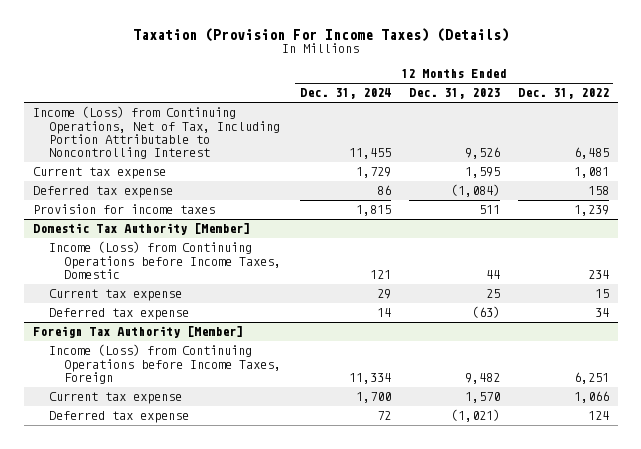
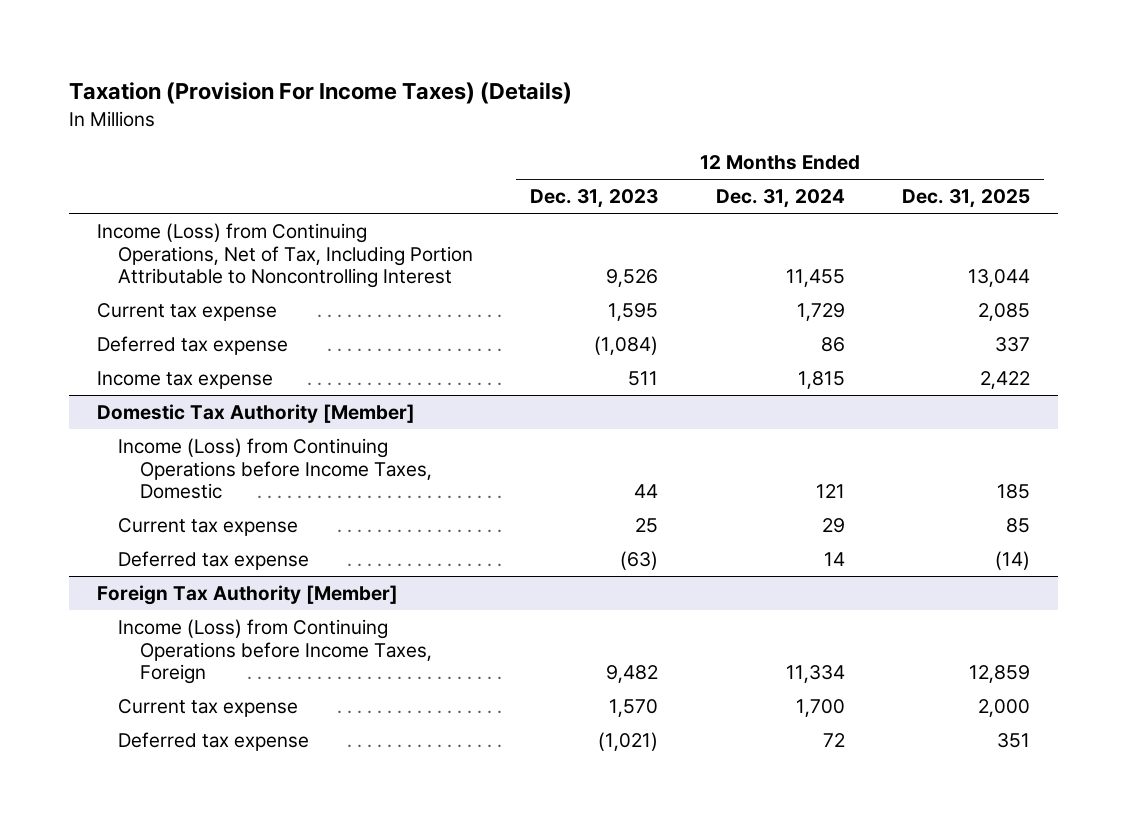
[517,88,609,100] Dec. 31, 2022 -> none
none -> [901,189,1030,209] Dec. 31, 2025
[32,204,215,215] Provision for income taxes -> [97,370,274,389] Income tax expense

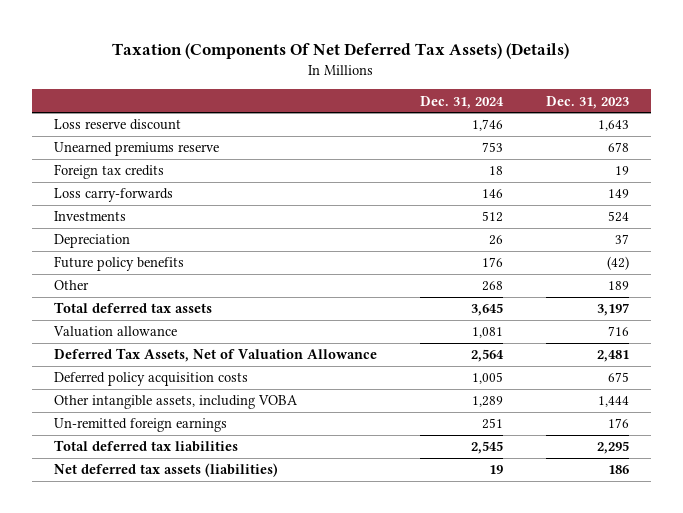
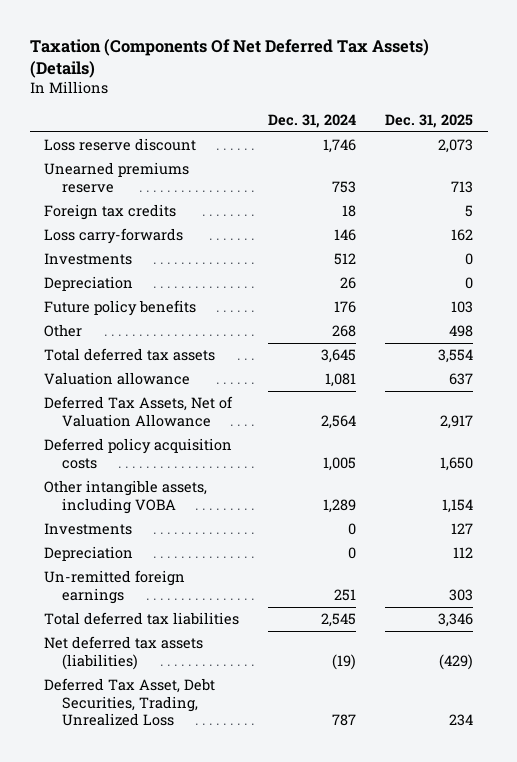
[546,95,630,109] Dec. 31, 2023 -> none
none -> [385,113,474,128] Dec. 31, 2025
none -> [44,523,133,536] Investments
none -> [44,546,134,562] Depreciation
[488,465,503,475] 19 -> [332,653,357,670] (19)
none -> [44,678,216,726] Deferred Tax Asset, Debt Securities, Trading, Unrealized Loss

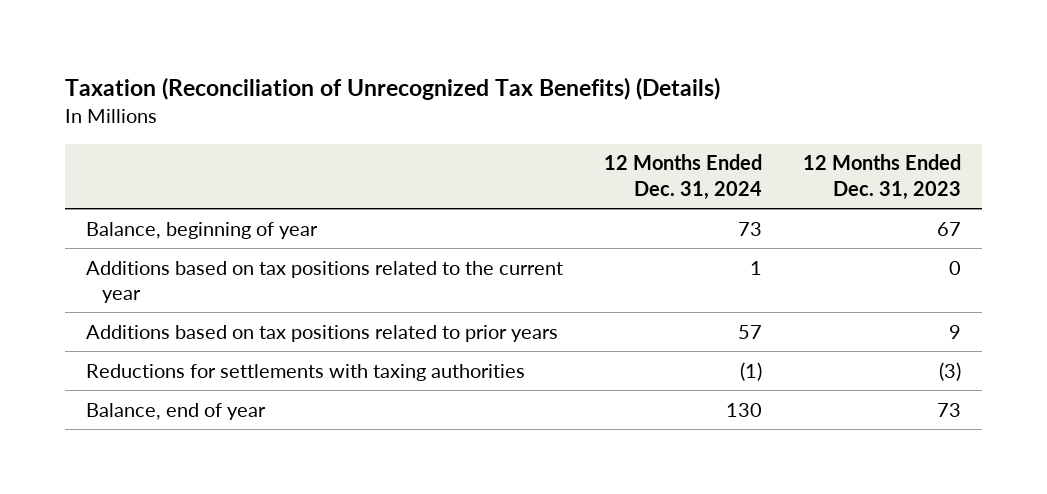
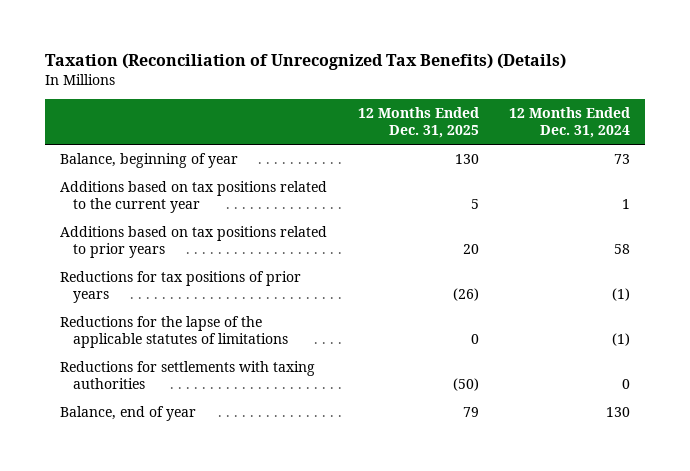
[803,154,962,200] 12 Months Ended Dec. 31, 2023 -> none
none -> [357,107,479,139] 12 Months Ended Dec. 31, 2025
[737,324,762,339] 57 -> [614,243,631,254] 58
none -> [60,270,302,303] Reductions for tax positions of prior years
none -> [60,315,289,348] Reductions for the lapse of the applicable statutes of limitations
[739,361,762,381] (1) -> [622,378,631,389] 0

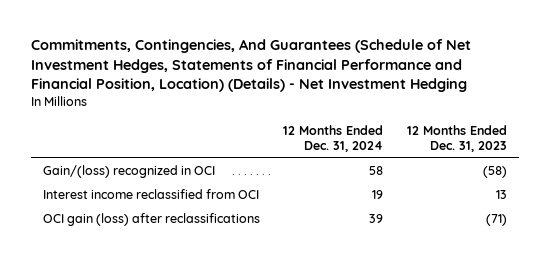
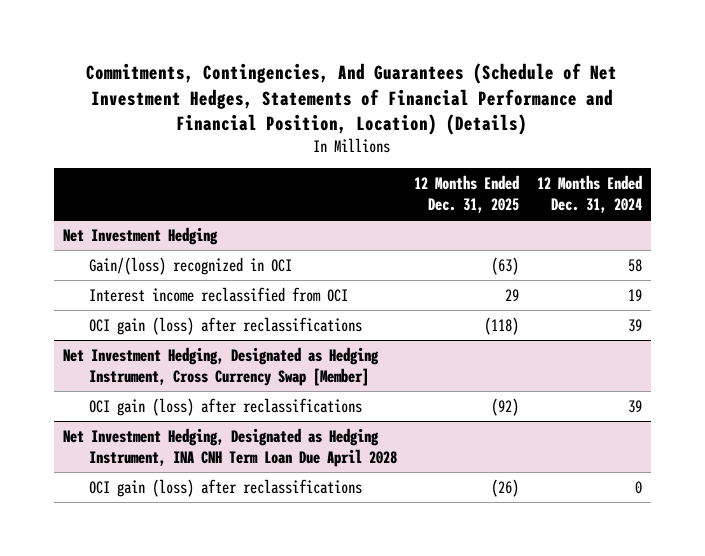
[30,39,471,93] Commitments, Contingencies, And Guarantees (Schedule of Net Investment Hedges, Statements of Financial Performance and Financial Position, Location) (Details) - Net Investment Hedging -> [86,63,618,136] Commitments, Contingencies, And Guarantees (Schedule of Net Investment Hedges, Statements of Financial Performance and Financial Position, Location) (Details)
[407,124,508,153] 12 Months Ended Dec. 31, 2023 -> none
none -> [414,175,520,214] 12 Months Ended Dec. 31, 2025
none -> [62,226,218,245] Net Investment Hedging
none -> [62,346,379,386] Net Investment Hedging, Designated as Hedging Instrument, Cross Currency Swap [Member]
none -> [88,397,362,416] OCI gain (loss) after reclassifications
none -> [62,427,397,467] Net Investment Hedging, Designated as Hedging Instrument, INA CNH Term Loan Due April 2028
none -> [88,478,362,497] OCI gain (loss) after reclassifications

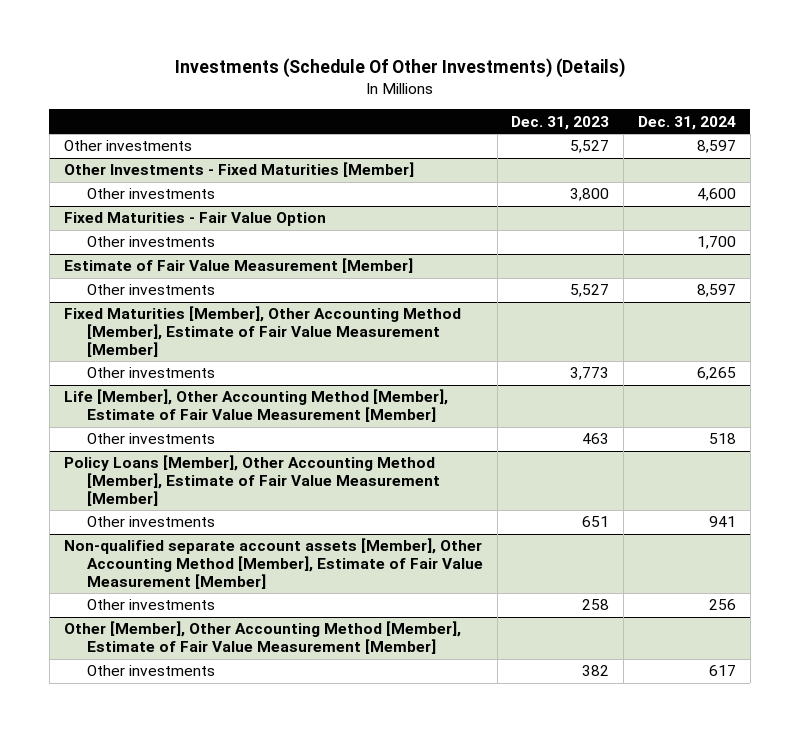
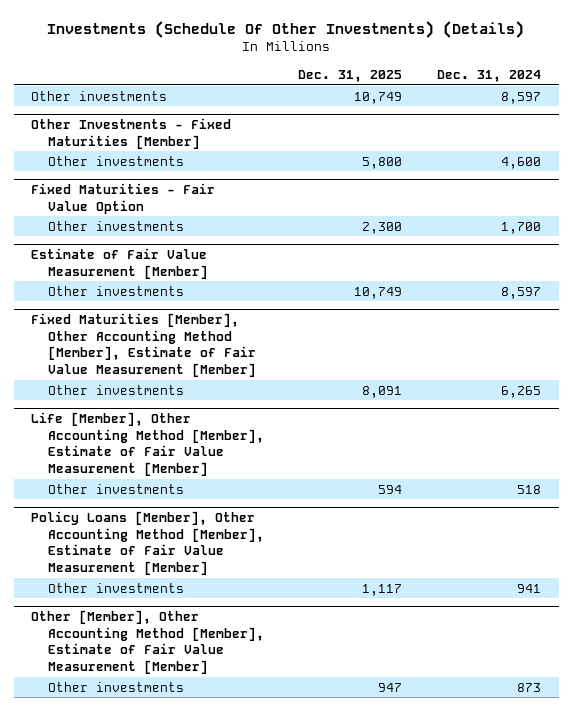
[511,115,610,130] Dec. 31, 2023 -> none
none -> [298,69,403,82] Dec. 31, 2025
[63,538,483,589] Non-qualified separate account assets [Member], Other Accounting Method [Member], Estimate of Fair Value Measurement [Member] -> none
[86,599,215,611] Other investments -> none
[708,665,736,677] 617 -> [517,682,542,692] 873

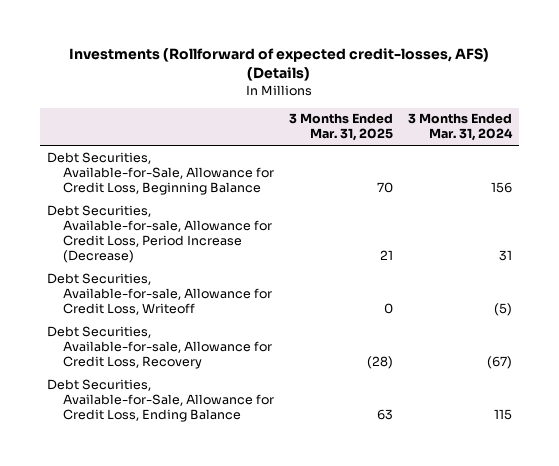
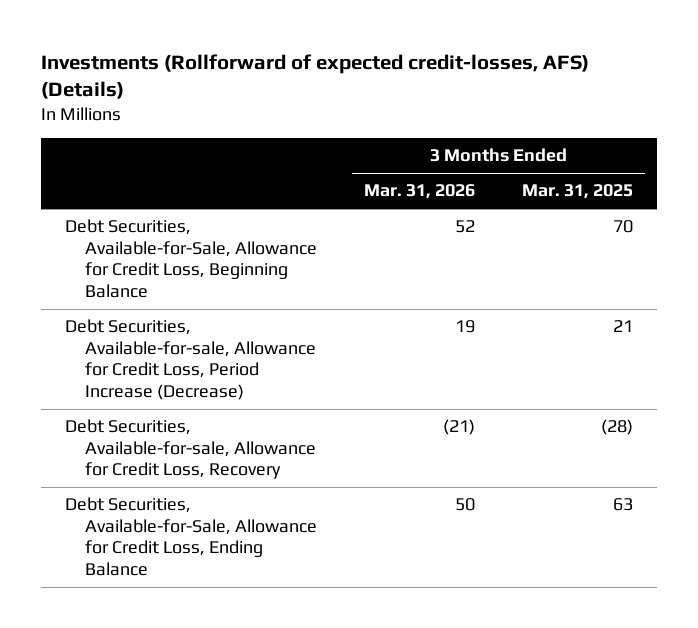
[407,113,513,142] 3 Months Ended Mar. 31, 2024 -> none
none -> [364,184,476,200] Mar. 31, 2026
[47,272,273,315] Debt Securities, Available-for-sale, Allowance for Credit Loss, Writeoff -> none

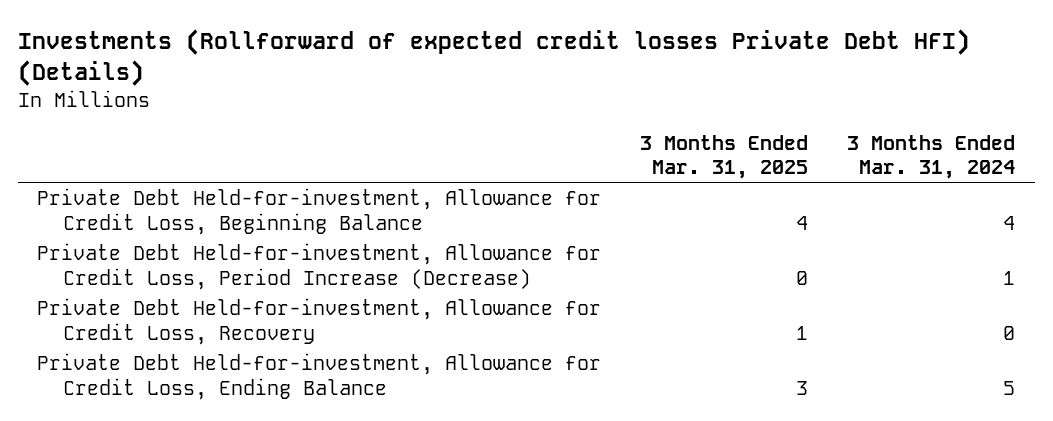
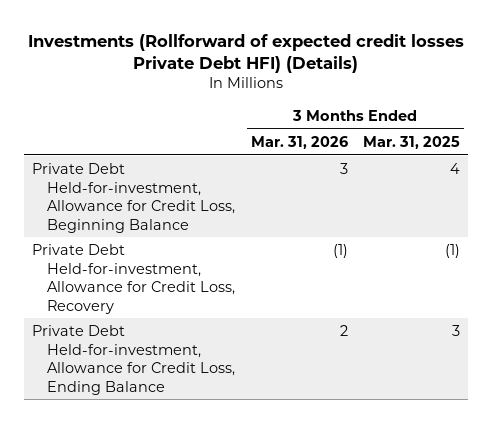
[847,134,1016,180] 3 Months Ended Mar. 31, 2024 -> none
none -> [250,135,348,149] Mar. 31, 2026
[37,243,602,290] Private Debt Held-for-investment, Allowance for Credit Loss, Period Increase (Decrease) -> none
[796,325,809,340] 1 -> [444,244,460,259] (1)

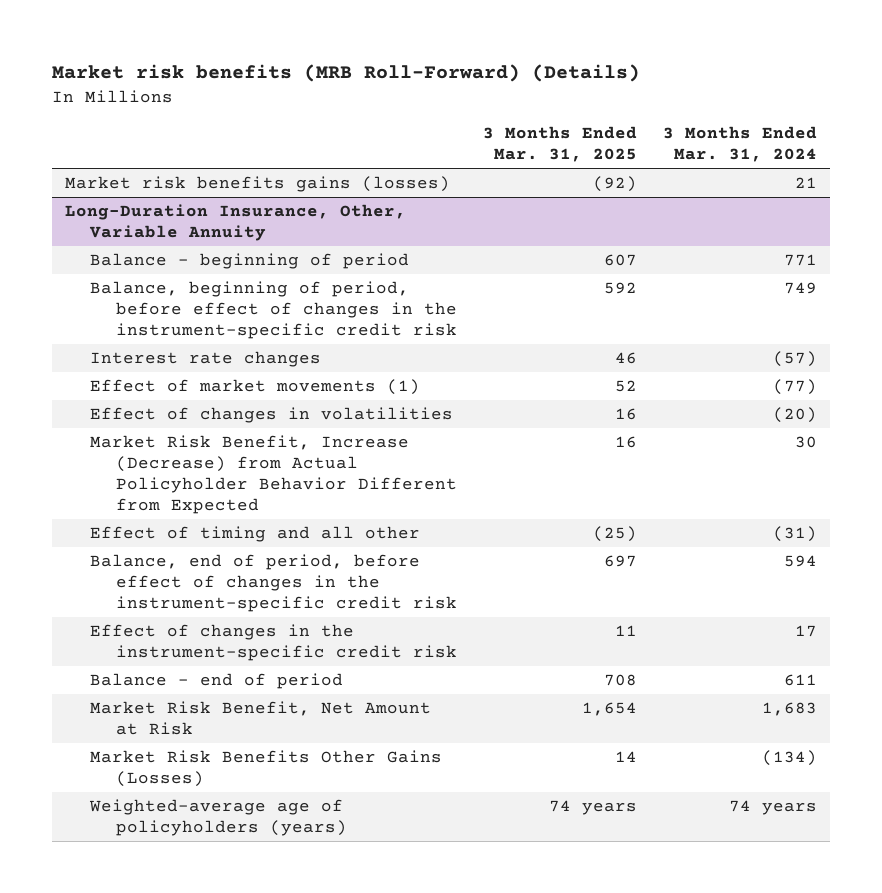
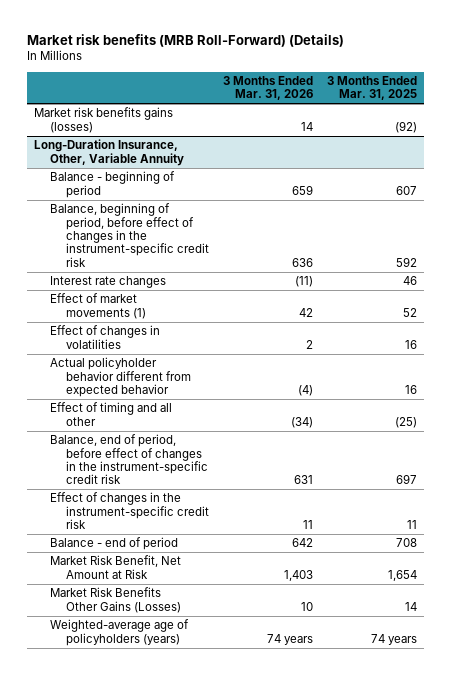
[663,126,818,163] 3 Months Ended Mar. 31, 2024 -> none
none -> [223,75,314,101] 3 Months Ended Mar. 31, 2026
[90,435,457,515] Market Risk Benefit, Increase (Decrease) from Actual Policyholder Behavior Different from Expected -> [50,357,192,398] Actual policyholder behavior different from expected behavior

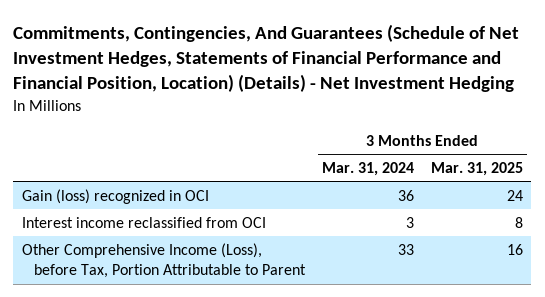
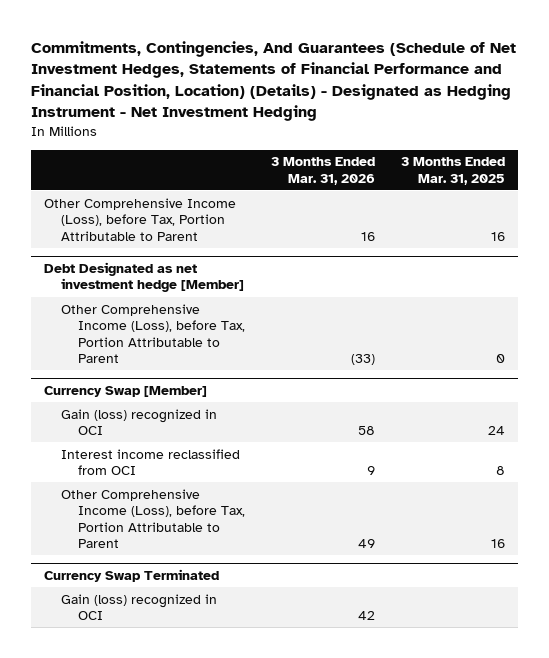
[13,23,520,92] Commitments, Contingencies, And Guarantees (Schedule of Net Investment Hedges, Statements of Financial Performance and Financial Position, Location) (Details) - Net Investment Hedging -> [31,40,517,122] Commitments, Contingencies, And Guarantees (Schedule of Net Investment Hedges, Statements of Financial Performance and Financial Position, Location) (Details) - Designated as Hedging Instrument - Net Investment Hedging
[321,161,414,176] Mar. 31, 2024 -> none
none -> [270,157,375,185] 3 Months Ended Mar. 31, 2026
none -> [44,197,237,241] Other Comprehensive Income (Loss), before Tax, Portion Attributable to Parent
none -> [44,261,245,293] Debt Designated as net investment hedge [Member]
none -> [61,303,245,364] Other Comprehensive Income (Loss), before Tax, Portion Attributable to Parent
none -> [44,385,208,397] Currency Swap [Member]
none -> [44,568,220,582] Currency Swap Terminated
none -> [61,593,218,621] Gain (loss) recognized in OCI

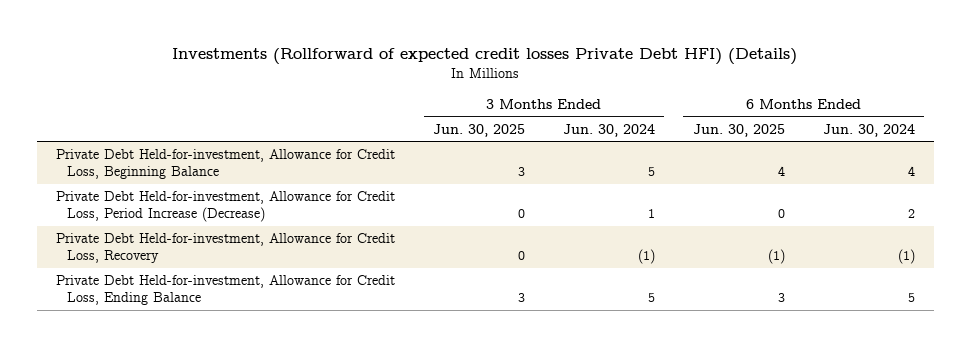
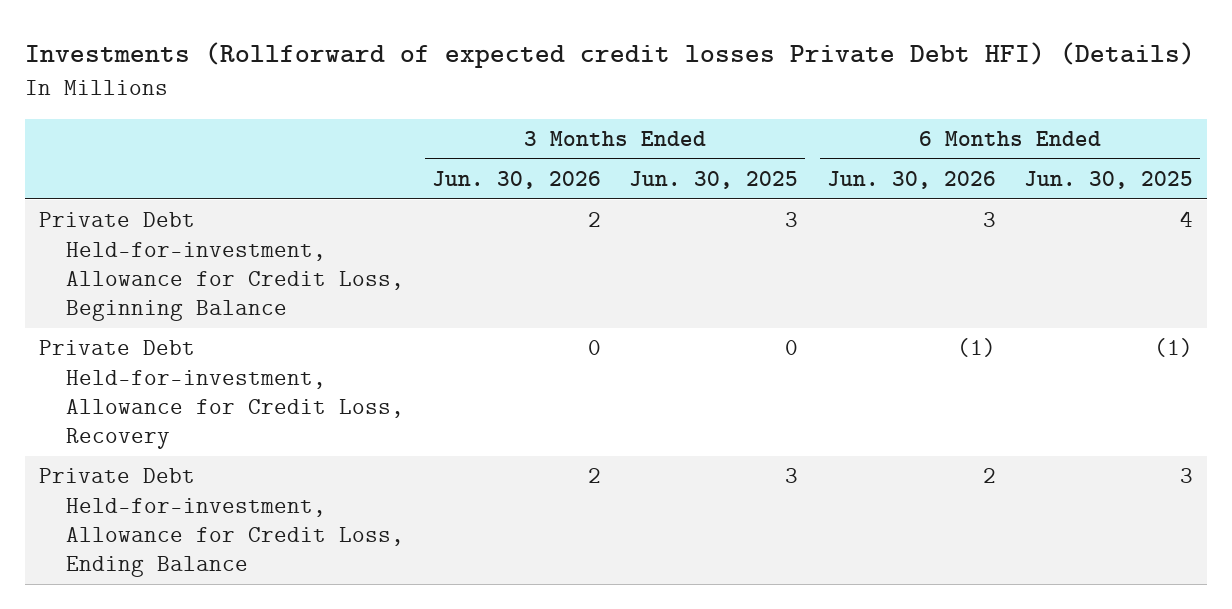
[562,123,655,137] Jun. 30, 2024 -> none
[822,123,915,137] Jun. 30, 2024 -> none
none -> [432,170,602,189] Jun. 30, 2026
none -> [826,170,996,189] Jun. 30, 2026
[56,191,396,223] Private Debt Held-for-investment, Allowance for Credit Loss, Period Increase (Decrease) -> none

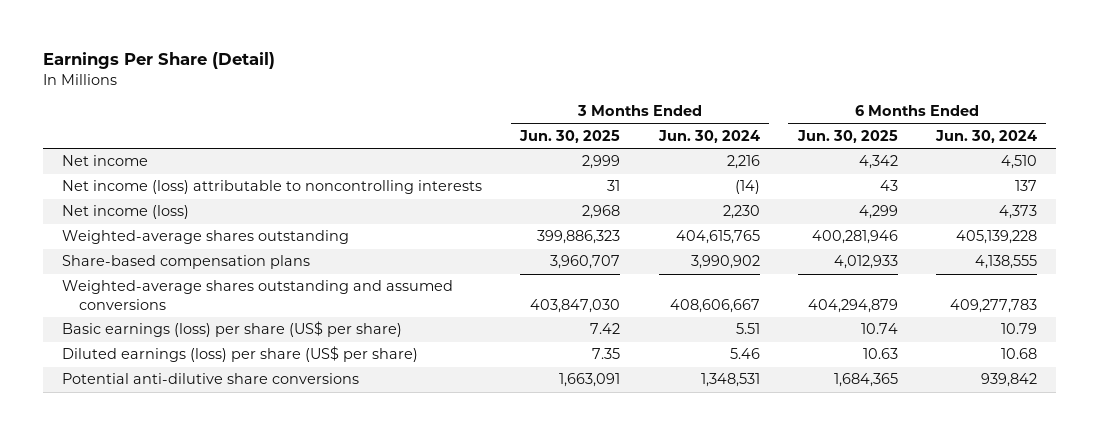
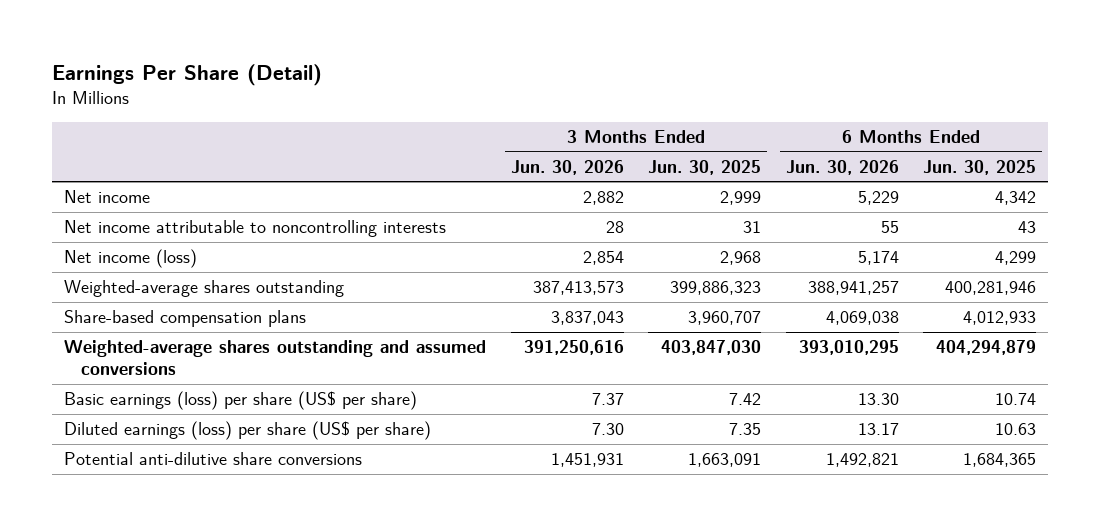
[657,129,760,143] Jun. 30, 2024 -> none
[934,129,1037,143] Jun. 30, 2024 -> none
none -> [510,159,624,175] Jun. 30, 2026
none -> [785,159,899,175] Jun. 30, 2026
[62,180,483,195] Net income (loss) attributable to noncontrolling interests -> [64,220,447,238] Net income attributable to noncontrolling interests

